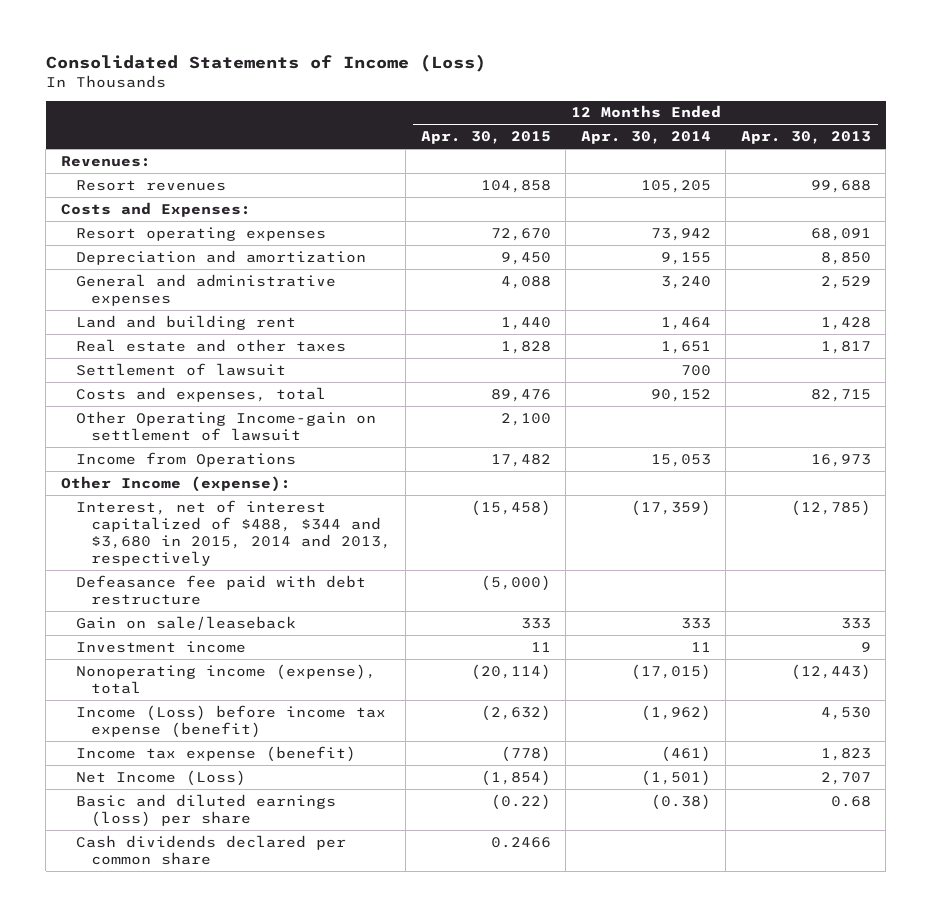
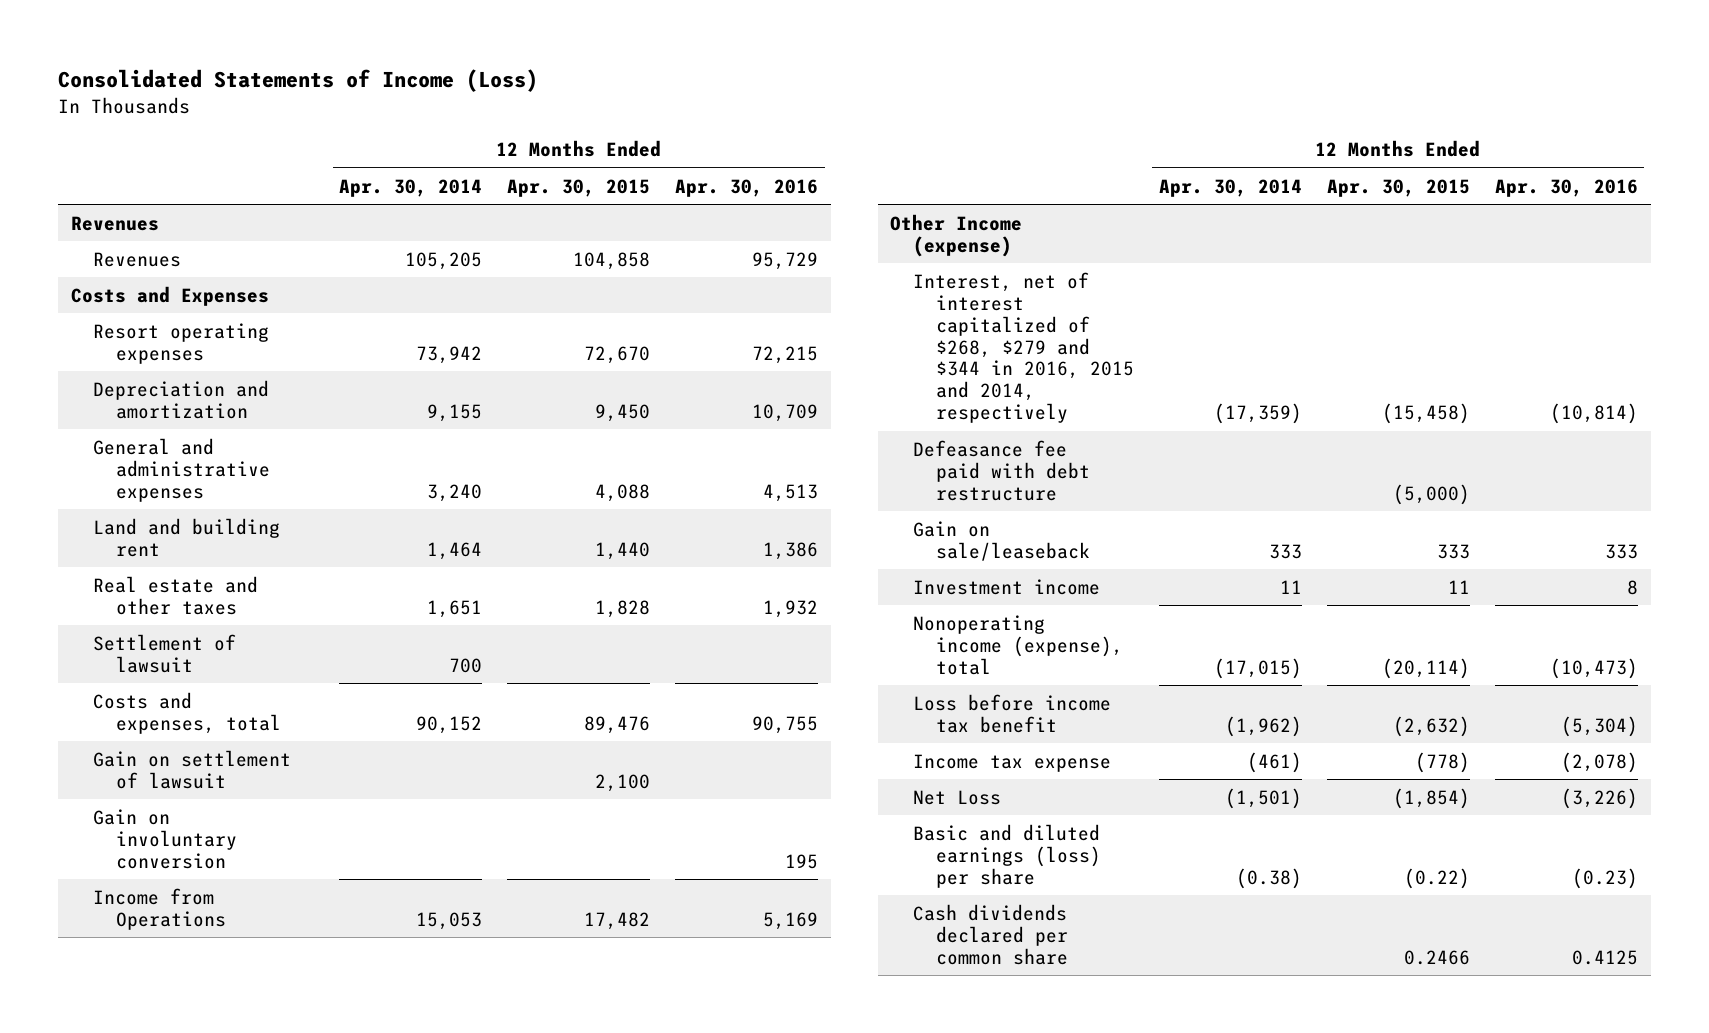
[740,131,871,145] Apr. 30, 2013 -> none
none -> [675,178,819,197] Apr. 30, 2016
[60,155,151,167] Revenues: -> [70,215,159,231] Revenues
[75,179,226,191] Resort revenues -> [93,251,182,267] Revenues
[60,201,251,217] Costs and Expenses: -> [70,285,269,306] Costs and Expenses
[75,410,376,441] Other Operating Income-gain on settlement of lawsuit -> [93,749,292,789] Gain on settlement of lawsuit
none -> [93,808,237,869] Gain on involuntary conversion
[60,475,291,492] Other Income (expense): -> [890,213,1023,257] Other Income (expense)
[75,499,392,566] Interest, net of interest capitalized of $488, $344 and $3,680 in 2015, 2014 and 2013, respectively -> [913,271,1134,424] Interest, net of interest capitalized of $268, $279 and $344 in 2016, 2015 and 2014, respectively
[75,704,386,738] Income (Loss) before income tax expense (benefit) -> [913,693,1112,733] Loss before income tax benefit
[75,745,356,762] Income tax expense (benefit) -> [913,753,1112,772] Income tax expense
[75,769,246,786] Net Income (Loss) -> [913,789,1002,805] Net Loss

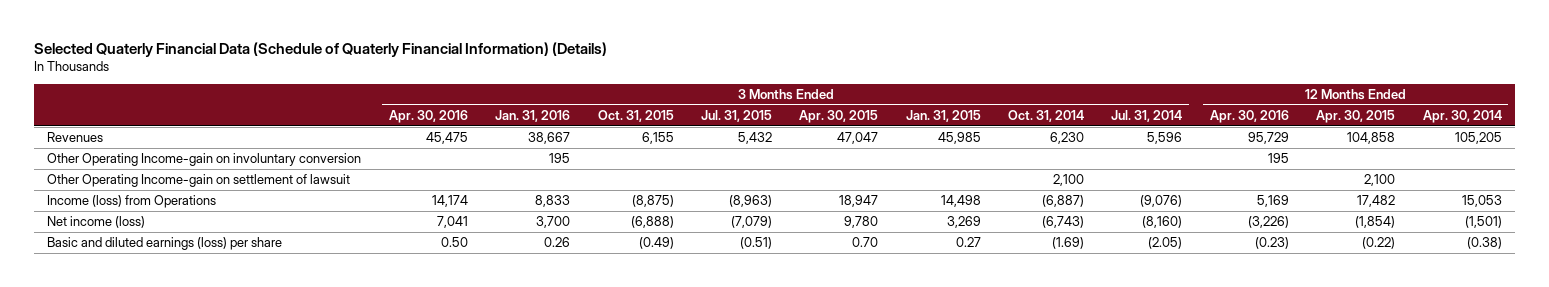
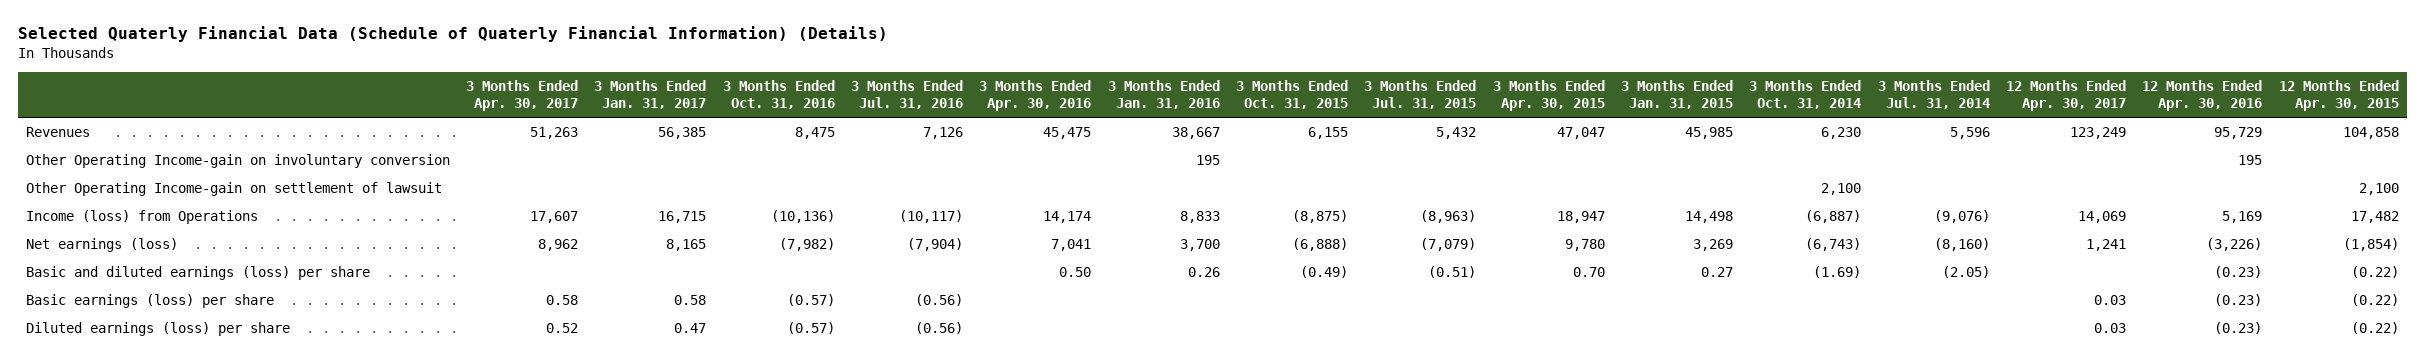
[1422,109,1502,123] Apr. 30, 2014 -> none
none -> [466,80,579,112] 3 Months Ended Apr. 30, 2017
none -> [594,80,707,110] 3 Months Ended Jan. 31, 2017
none -> [722,80,835,110] 3 Months Ended Oct. 31, 2016
none -> [851,80,964,110] 3 Months Ended Jul. 31, 2016
none -> [2006,80,2127,112] 12 Months Ended Apr. 30, 2017
[47,216,146,229] Net income (loss) -> [25,238,178,253] Net earnings (loss)
none -> [25,294,274,309] Basic earnings (loss) per share
none -> [25,322,290,337] Diluted earnings (loss) per share

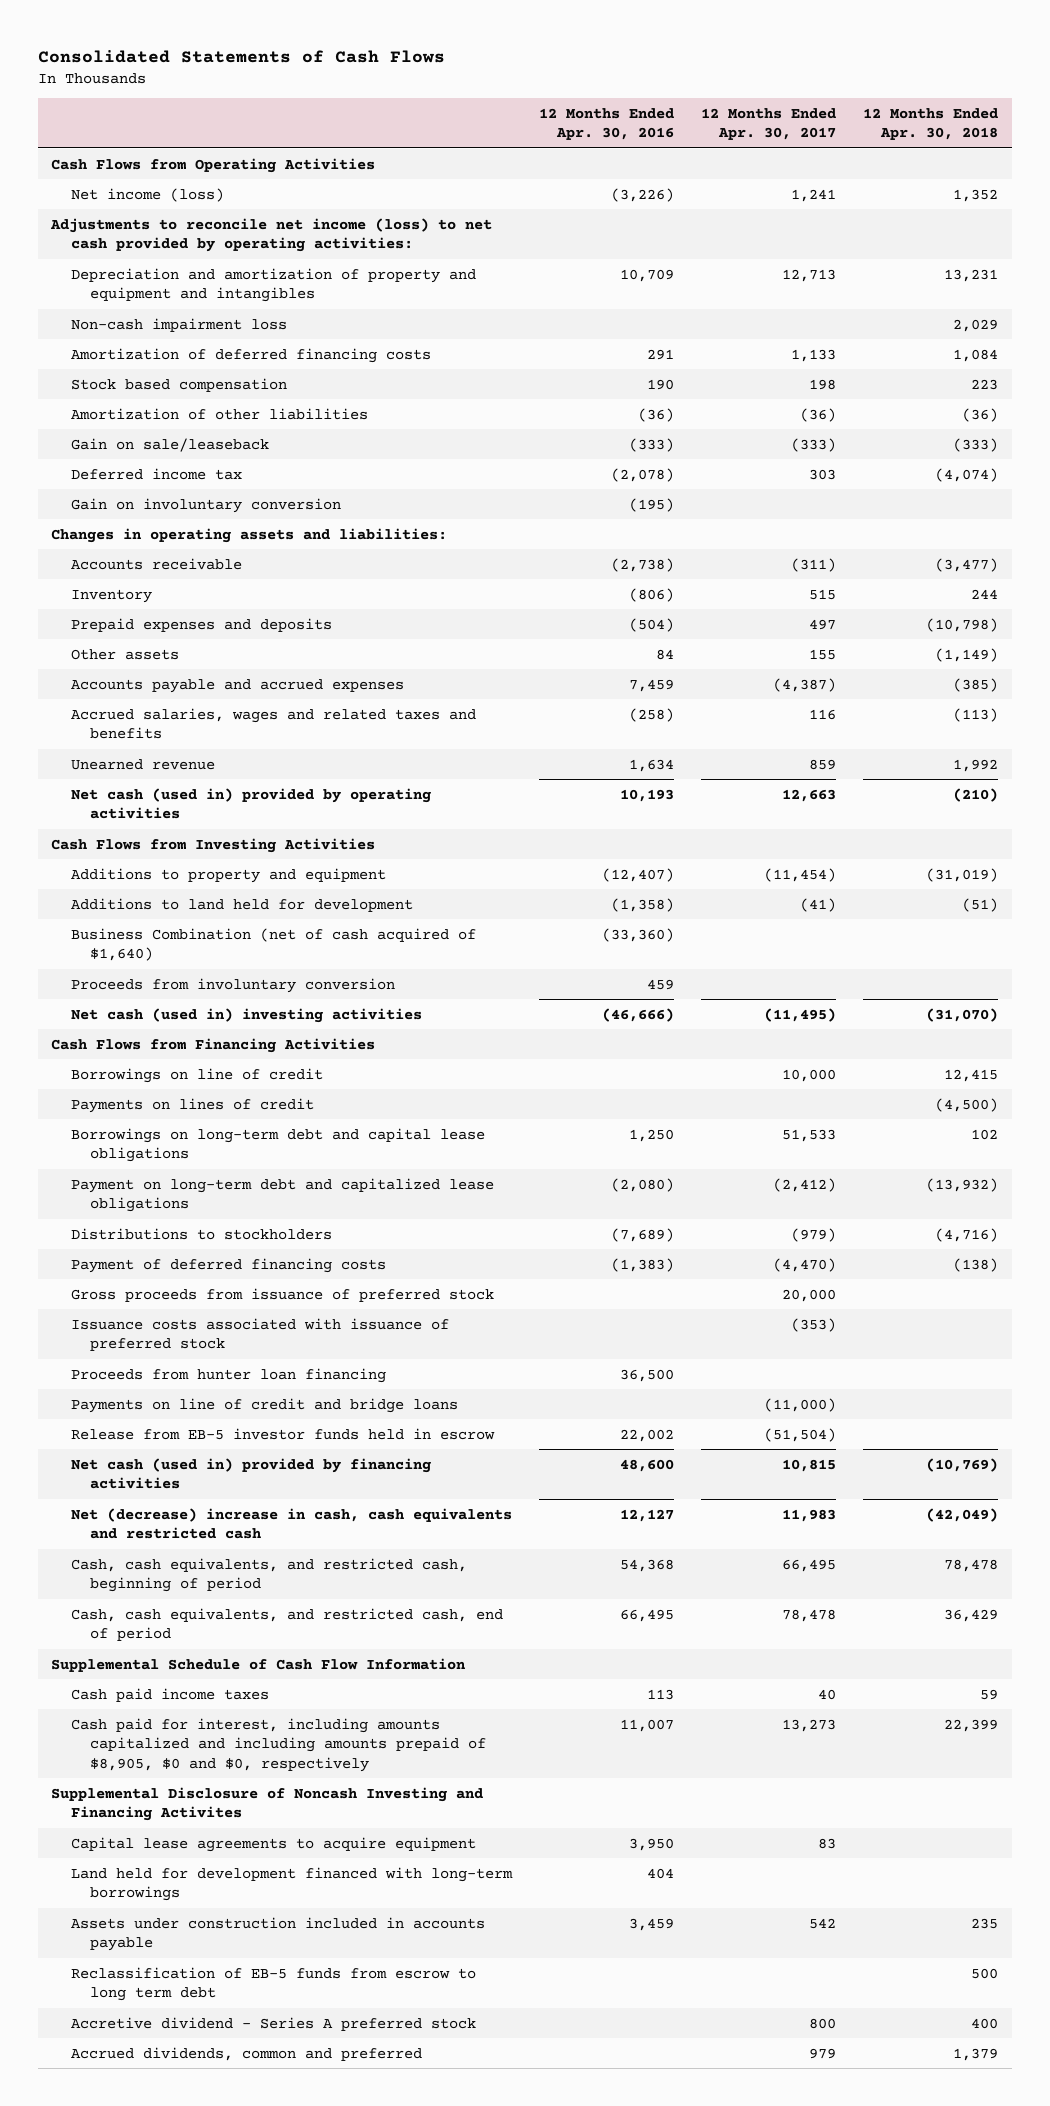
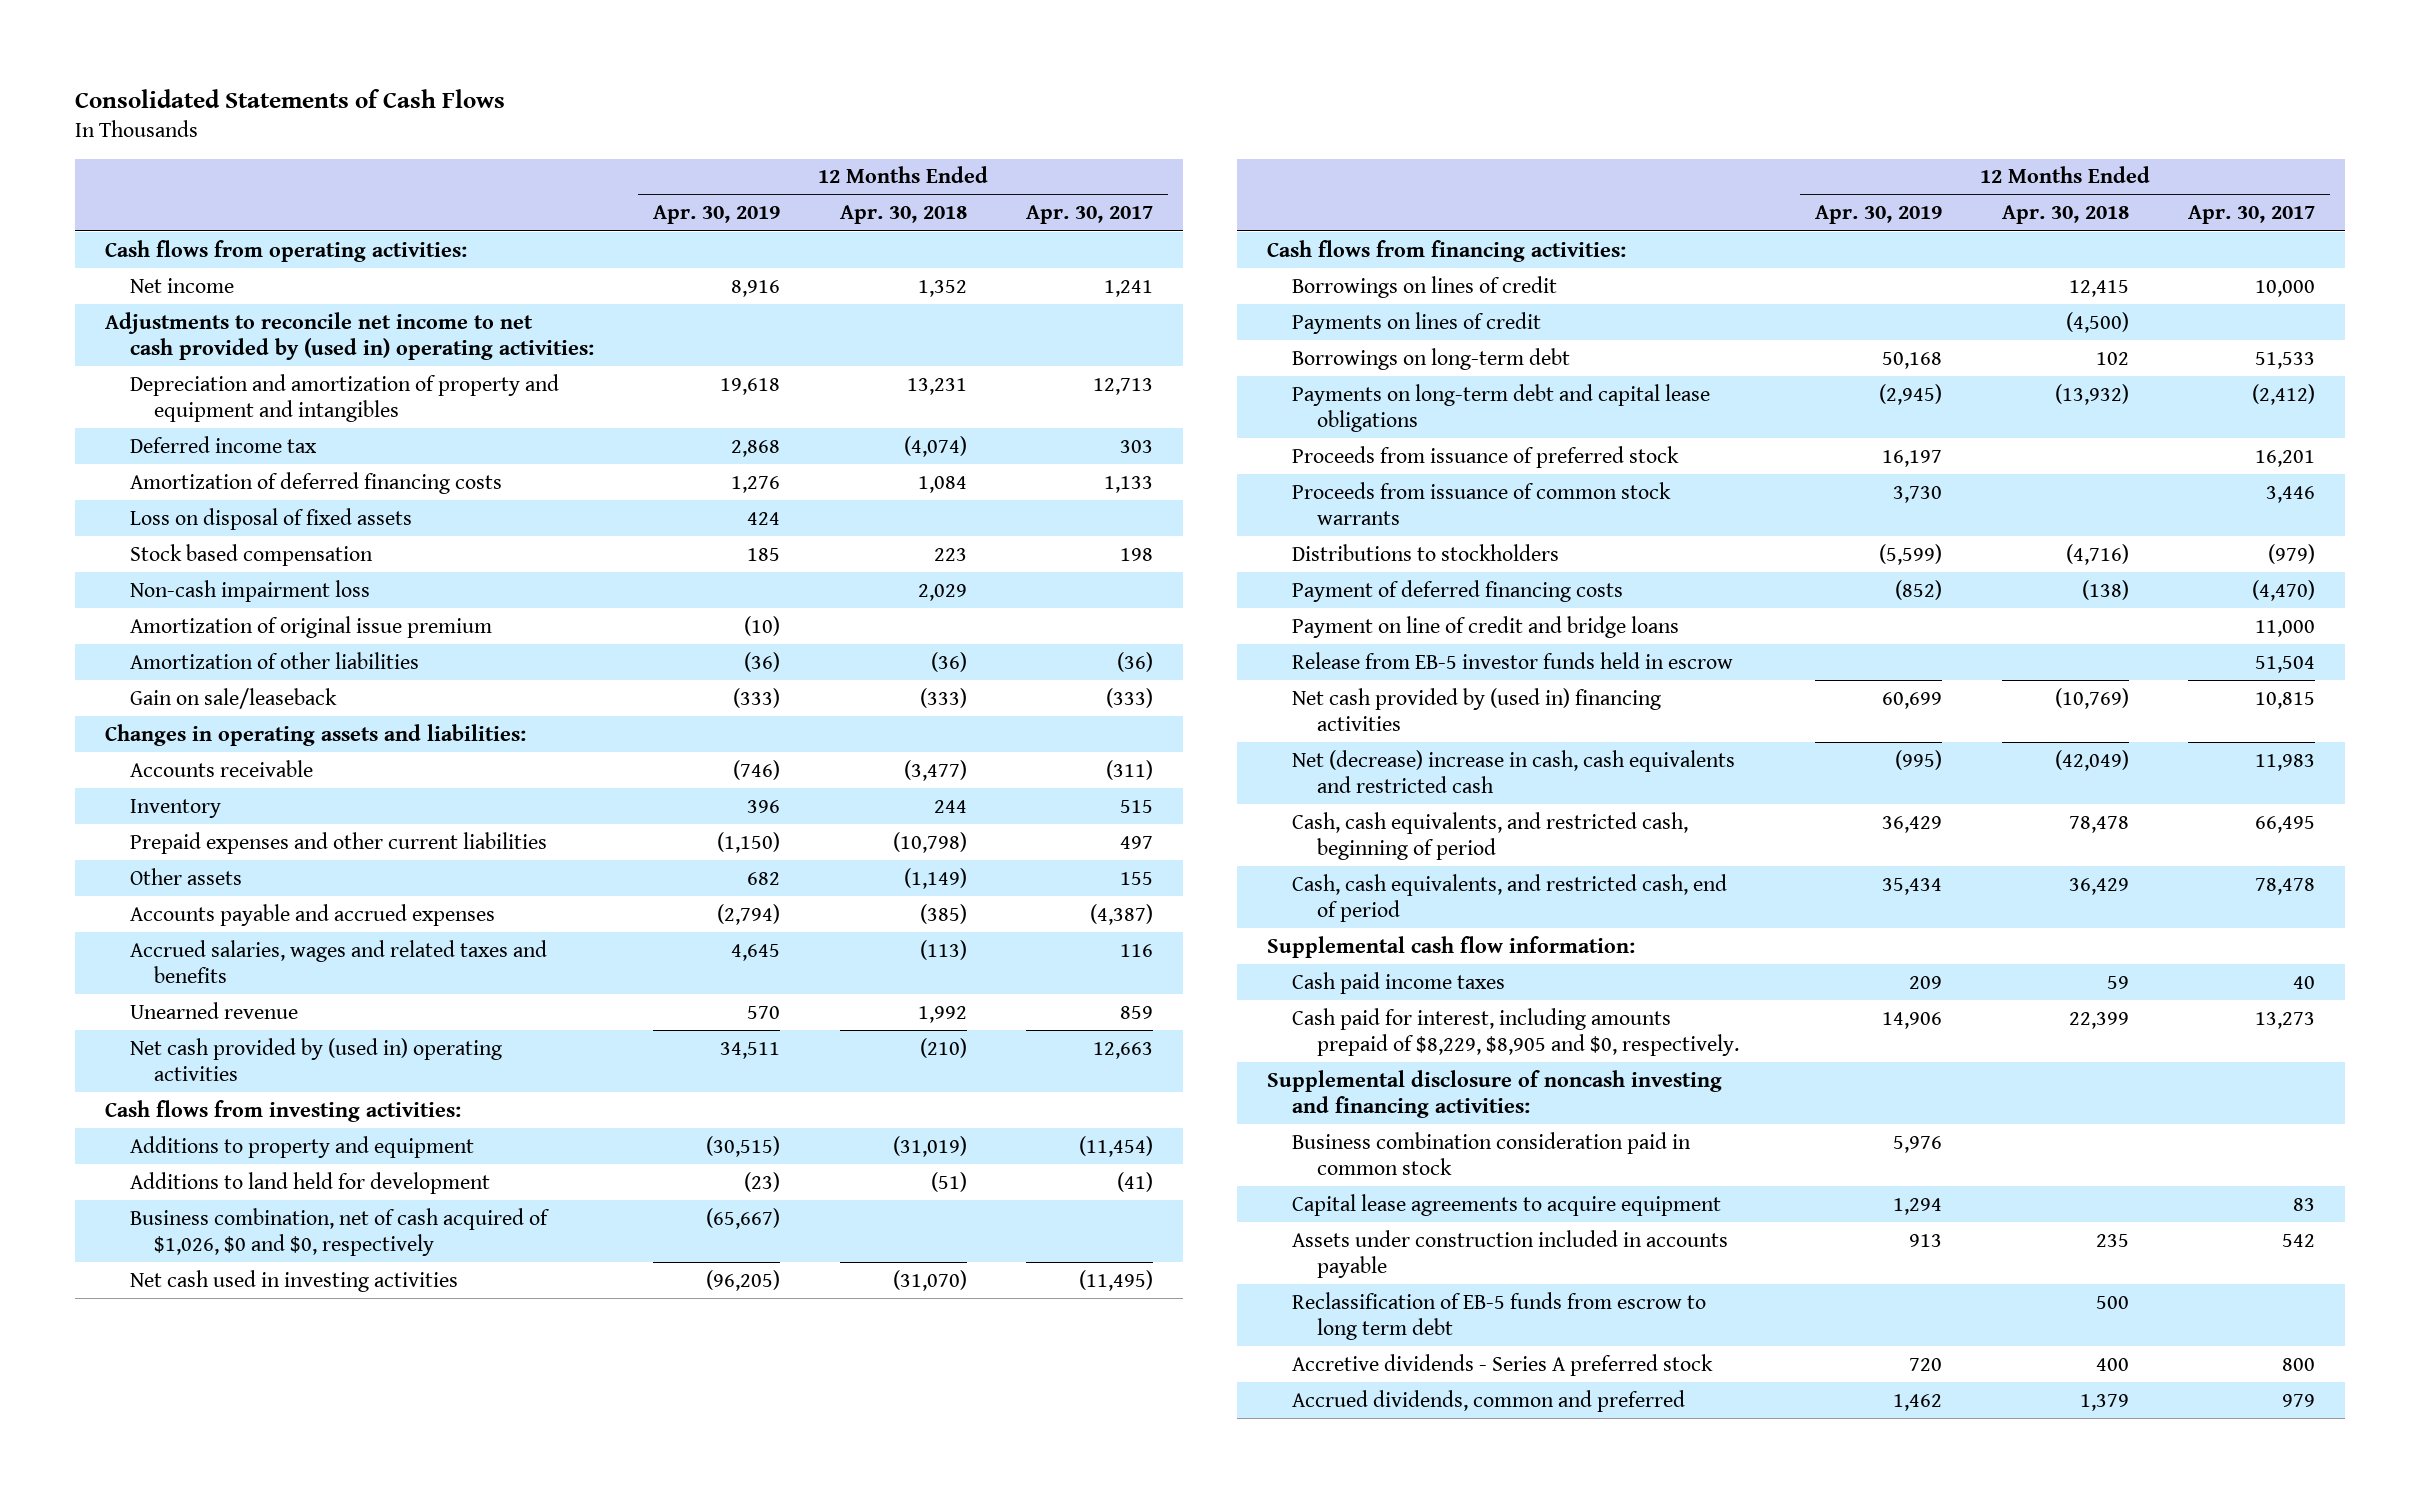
[538,107,674,141] 12 Months Ended Apr. 30, 2016 -> none
none -> [653,205,781,225] Apr. 30, 2019
[51,157,376,173] Cash Flows from Operating Activities -> [104,239,467,262] Cash flows from operating activities:
[70,187,224,202] Net income (loss) -> [129,277,234,293] Net income
[50,217,493,253] Adjustments to reconcile net income (loss) to net cash provided by operating activities: -> [104,311,594,360] Adjustments to reconcile net income to net cash provided by (used in) operating activities:
[70,467,242,480] Deferred income tax -> [129,435,317,453] Deferred income tax
none -> [129,507,412,530] Loss on disposal of fixed assets
[70,317,287,332] Non-cash impairment loss -> [129,579,370,602] Non-cash impairment loss
none -> [129,615,492,638] Amortization of original issue premium
[70,497,341,513] Gain on involuntary conversion -> none
[70,617,332,632] Prepaid expenses and deposits -> [129,831,547,854] Prepaid expenses and other current liabilities
[70,787,431,820] Net cash (used in) provided by operating activities -> [129,1037,502,1081] Net cash provided by (used in) operating activities
[51,837,376,853] Cash Flows from Investing Activities -> [104,1099,461,1122] Cash flows from investing activities:
[70,977,395,993] Proceeds from involuntary conversion -> none
[70,927,476,962] Business Combination (net of cash acquired of $1,640) -> [129,1207,550,1256] Business combination, net of cash acquired of $1,026, $0 and $0, respectively
[70,1007,422,1023] Net cash (used in) investing activities -> [129,1269,458,1292] Net cash used in investing activities
[51,1037,376,1053] Cash Flows from Financing Activities -> [1266,239,1626,262] Cash flows from financing activities:
[70,1067,323,1083] Borrowings on line of credit -> [1291,275,1557,298] Borrowings on lines of credit
[70,1127,485,1163] Borrowings on long-term debt and capital lease obligations -> [1291,347,1570,370] Borrowings on long-term debt
[70,1177,494,1213] Payment on long-term debt and capitalized lease obligations -> [1291,383,1710,432] Payments on long-term debt and capital lease obligations
none -> [1291,445,1679,468] Proceeds from issuance of preferred stock
none -> [1291,481,1671,525] Proceeds from issuance of common stock warrants
[70,1287,494,1302] Gross proceeds from issuance of preferred stock -> none
[70,1317,449,1352] Issuance costs associated with issuance of preferred stock -> none
[70,1367,386,1383] Proceeds from hunter loan financing -> none
[70,1397,458,1413] Payments on line of credit and bridge loans -> [1291,615,1679,638] Payment on line of credit and bridge loans
[764,1397,837,1412] (11,000) -> [2255,619,2316,637] 11,000
[764,1427,837,1442] (51,504) -> [2255,655,2316,673] 51,504
[70,1457,431,1490] Net cash (used in) provided by financing activities -> [1291,687,1661,731] Net cash provided by (used in) financing activities
[51,1657,467,1672] Supplemental Schedule of Cash Flow Information -> [1266,935,1635,958] Supplemental cash flow information:
[70,1717,487,1772] Cash paid for interest, including amounts capitalized and including amounts prepaid of $8,905, $0 and $0, respectively -> [1291,1007,1739,1056] Cash paid for interest, including amounts prepaid of $8,229, $8,905 and $0, respectively.
[51,1786,484,1822] Supplemental Disclosure of Noncash Investing and Financing Activites -> [1266,1069,1722,1118] Supplemental disclosure of noncash investing and financing activities:
none -> [1291,1131,1691,1175] Business combination consideration paid in common stock
[70,1866,513,1902] Land held for development financed with long-term borrowings -> none
[70,2016,476,2031] Accretive dividend - Series A preferred stock -> [1291,1353,1713,1376] Accretive dividends - Series A preferred stock

